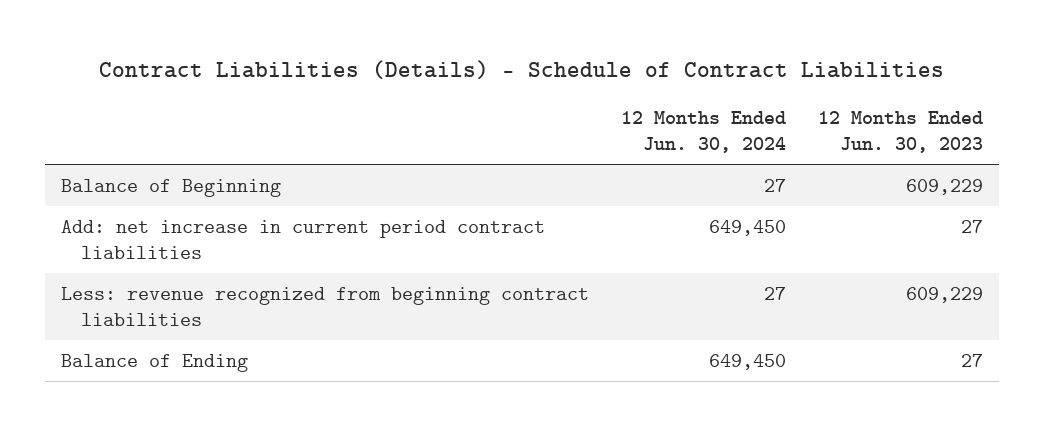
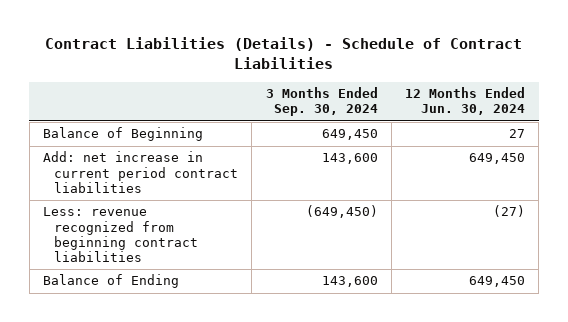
[818,111,984,154] 12 Months Ended Jun. 30, 2023 -> none
none -> [265,87,378,117] 3 Months Ended Sep. 30, 2024
[764,286,787,300] 27 -> [493,205,526,218] (27)

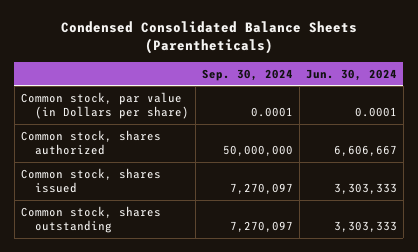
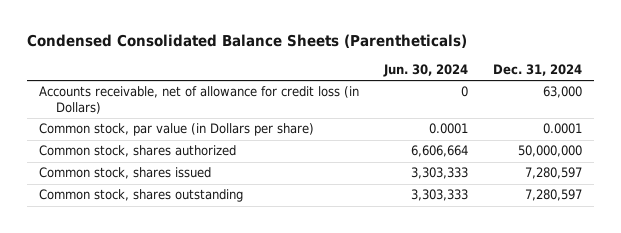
[201,68,293,81] Sep. 30, 2024 -> none
none -> [492,64,582,77] Dec. 31, 2024
none -> [39,86,360,114] Accounts receivable, net of allowance for credit loss (in Dollars)
[333,145,397,157] 6,606,667 -> [410,145,468,158] 6,606,664

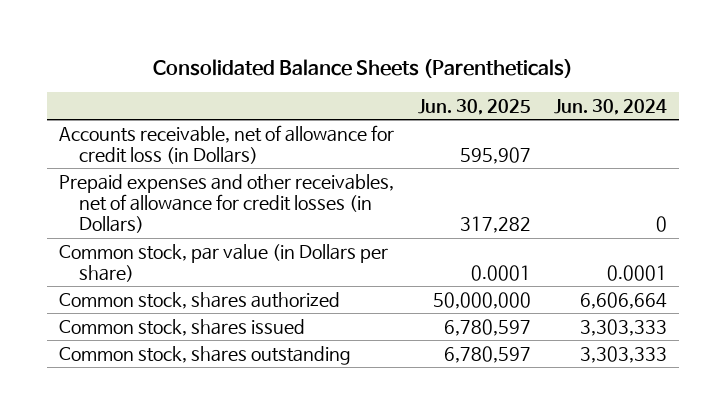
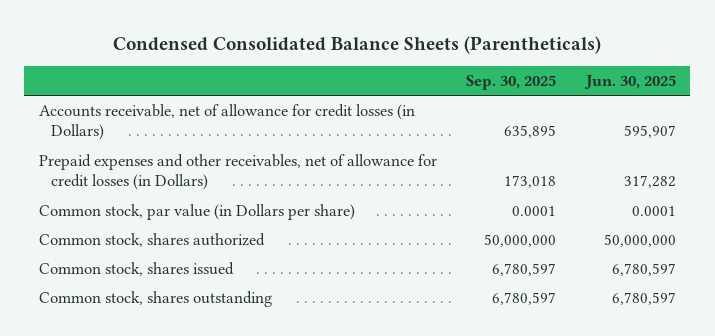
[153,58,574,78] Consolidated Balance Sheets (Parentheticals) -> [113,35,602,54] Condensed Consolidated Balance Sheets (Parentheticals)
[553,99,667,116] Jun. 30, 2024 -> none
none -> [466,74,557,90] Sep. 30, 2025
[59,124,395,165] Accounts receivable, net of allowance for credit loss (in Dollars) -> [38,104,415,141] Accounts receivable, net of allowance for credit losses (in Dollars)

